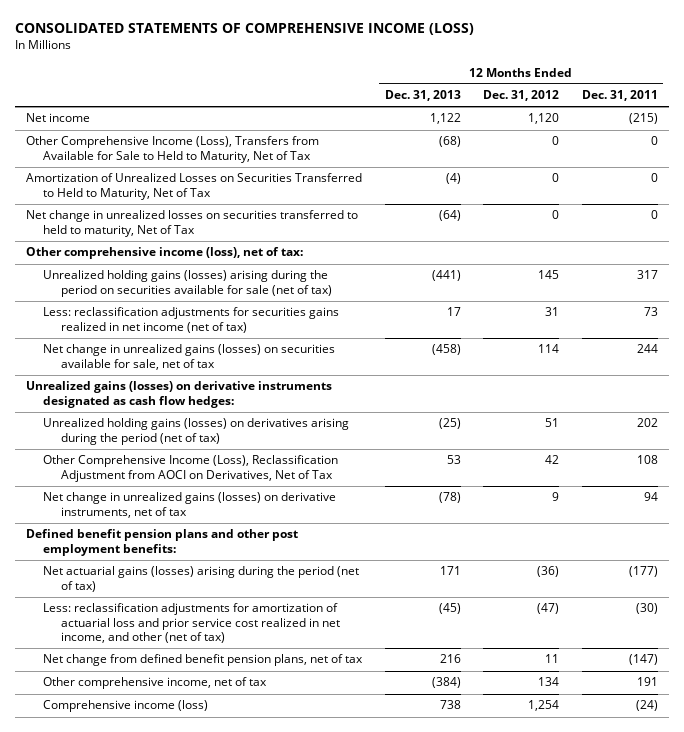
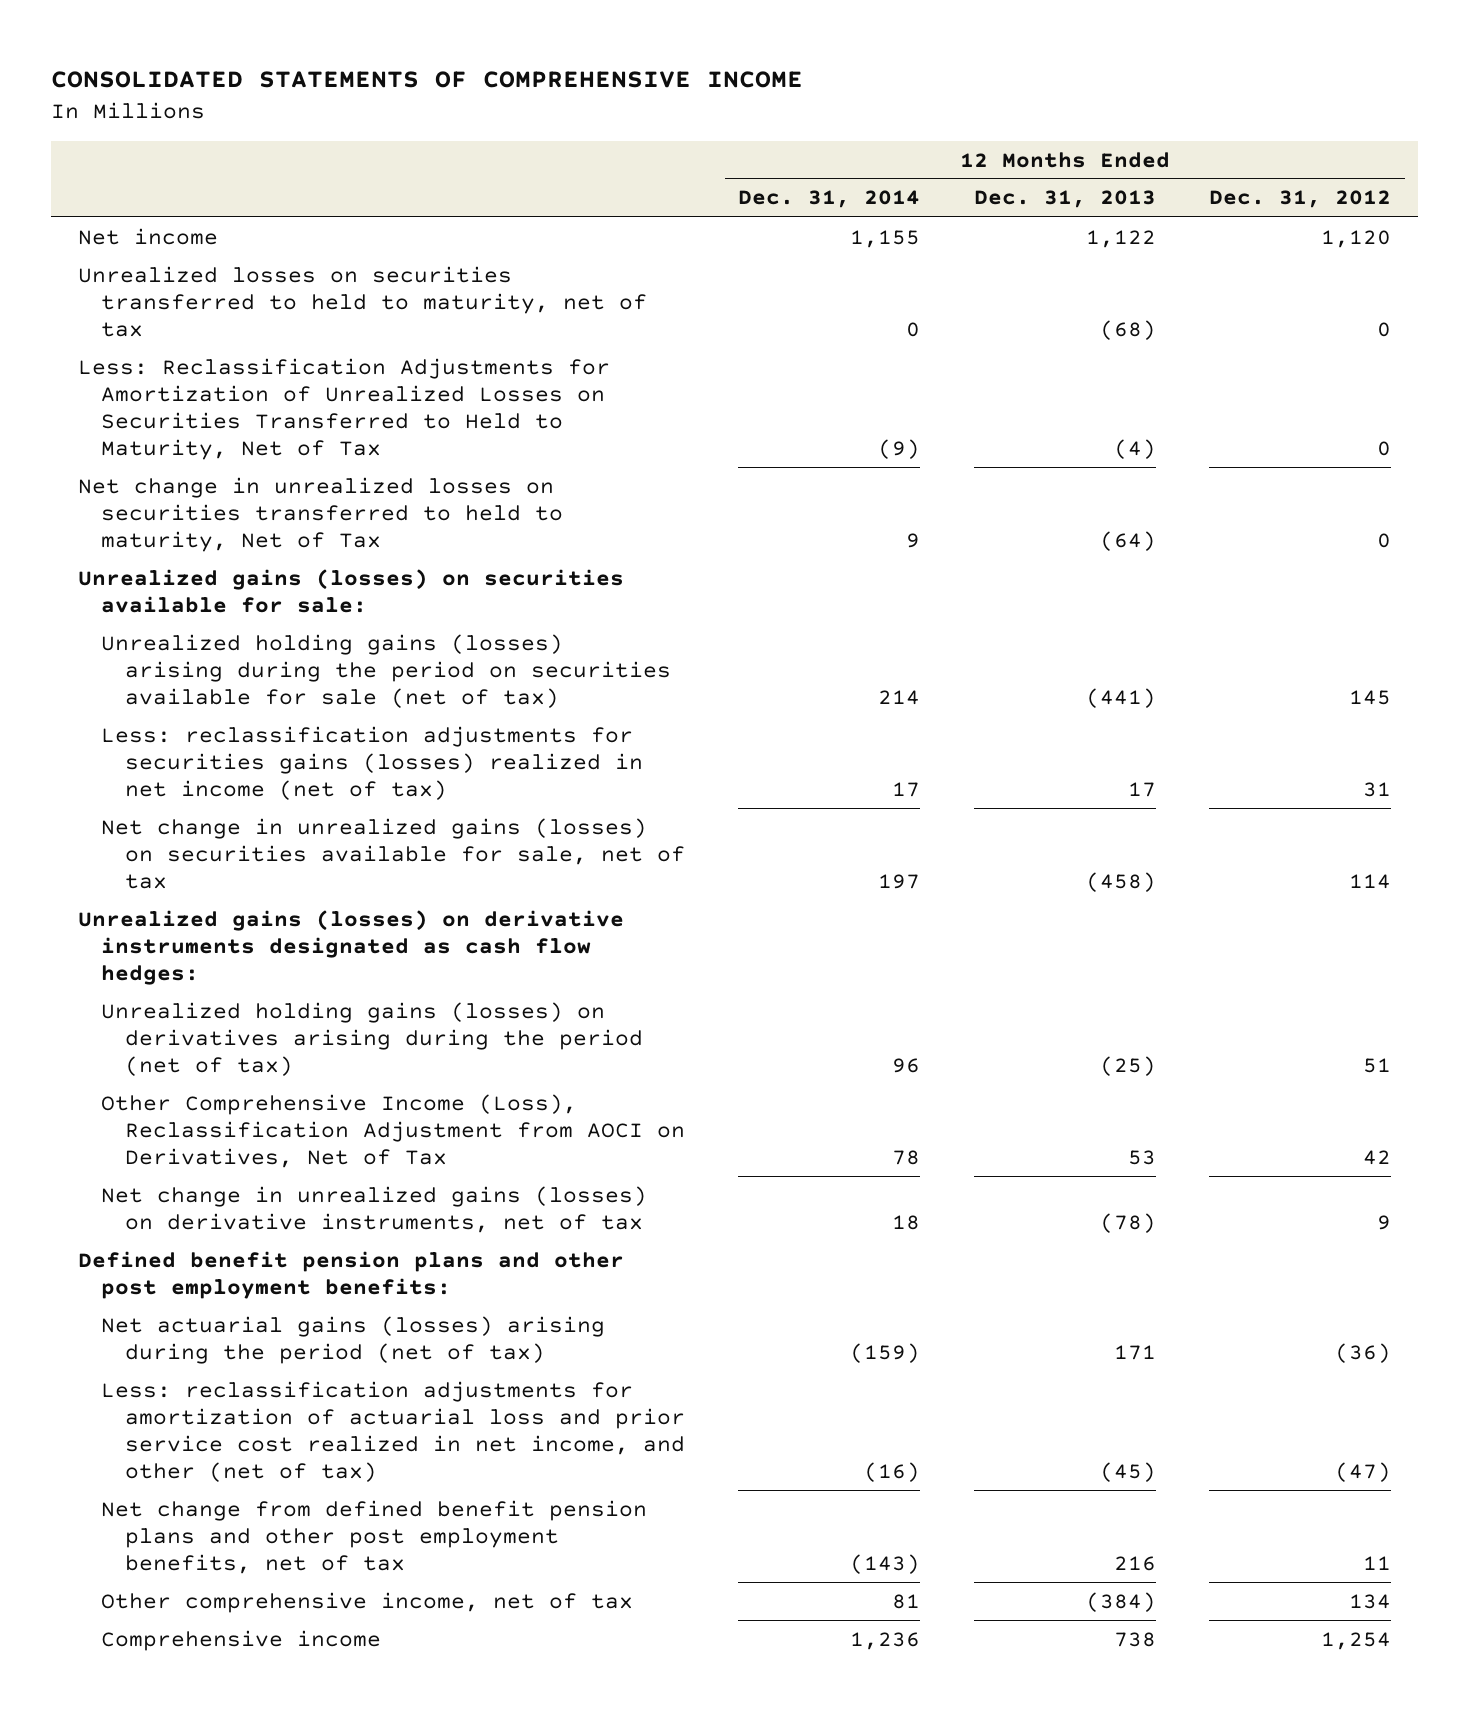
[15,23,475,36] CONSOLIDATED STATEMENTS OF COMPREHENSIVE INCOME (LOSS) -> [51,70,804,88] CONSOLIDATED STATEMENTS OF COMPREHENSIVE INCOME
[581,90,658,102] Dec. 31, 2011 -> none
none -> [738,190,921,209] Dec. 31, 2014
[26,136,320,163] Other Comprehensive Income (Loss), Transfers from Available for Sale to Held to Maturity, Net of Tax -> [77,265,648,337] Unrealized losses on securities transferred to held to maturity, net of tax
[26,173,363,200] Amortization of Unrealized Losses on Securities Transferred to Held to Maturity, Net of Tax -> [77,357,610,460] Less: Reclassification Adjustments for Amortization of Unrealized Losses on Securities Transferred to Held to Maturity, Net of Tax
[26,247,304,260] Other comprehensive income (loss), net of tax: -> [77,568,624,613] Unrealized gains (losses) on securities available for sale:
[43,307,340,333] Less: reclassification adjustments for securities gains realized in net income (net of tax) -> [101,725,643,800] Less: reclassification adjustments for securities gains (losses) realized in net income (net of tax)
[43,654,364,667] Net change from defined benefit pension plans, net of tax -> [101,1499,648,1574] Net change from defined benefit pension plans and other post employment benefits, net of tax
[43,700,209,713] Comprehensive income (loss) -> [101,1629,382,1651] Comprehensive income

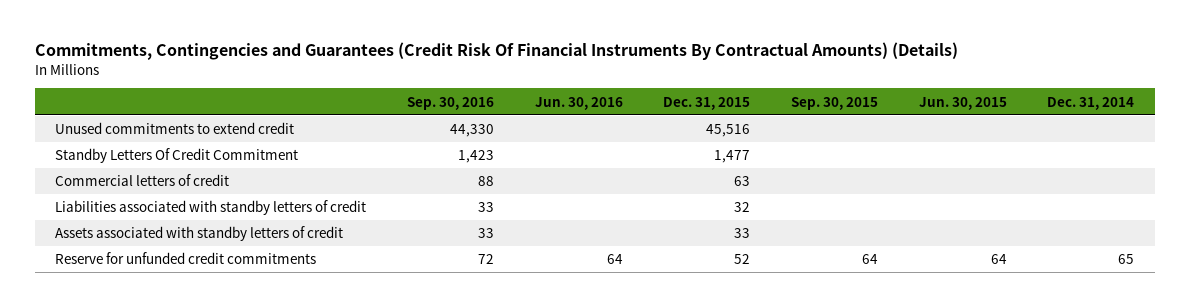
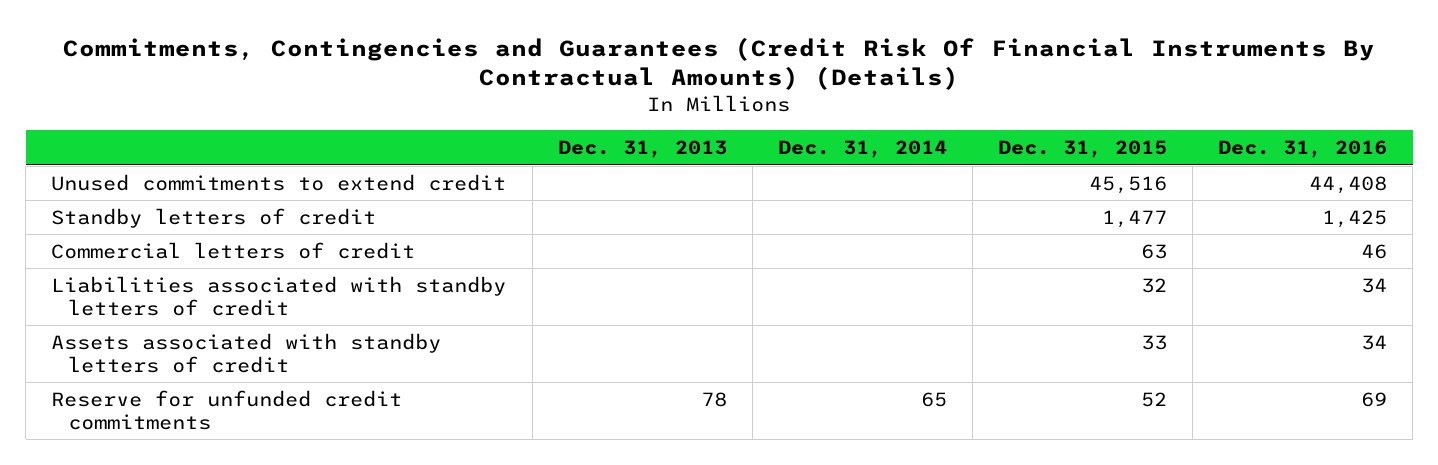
[406,96,494,110] Sep. 30, 2016 -> none
[534,96,623,110] Jun. 30, 2016 -> none
[790,96,878,110] Sep. 30, 2015 -> none
[918,96,1007,110] Jun. 30, 2015 -> none
none -> [557,140,727,159] Dec. 31, 2013
none -> [1218,140,1388,159] Dec. 31, 2016
[55,148,299,164] Standby Letters Of Credit Commitment -> [51,207,377,228] Standby letters of credit

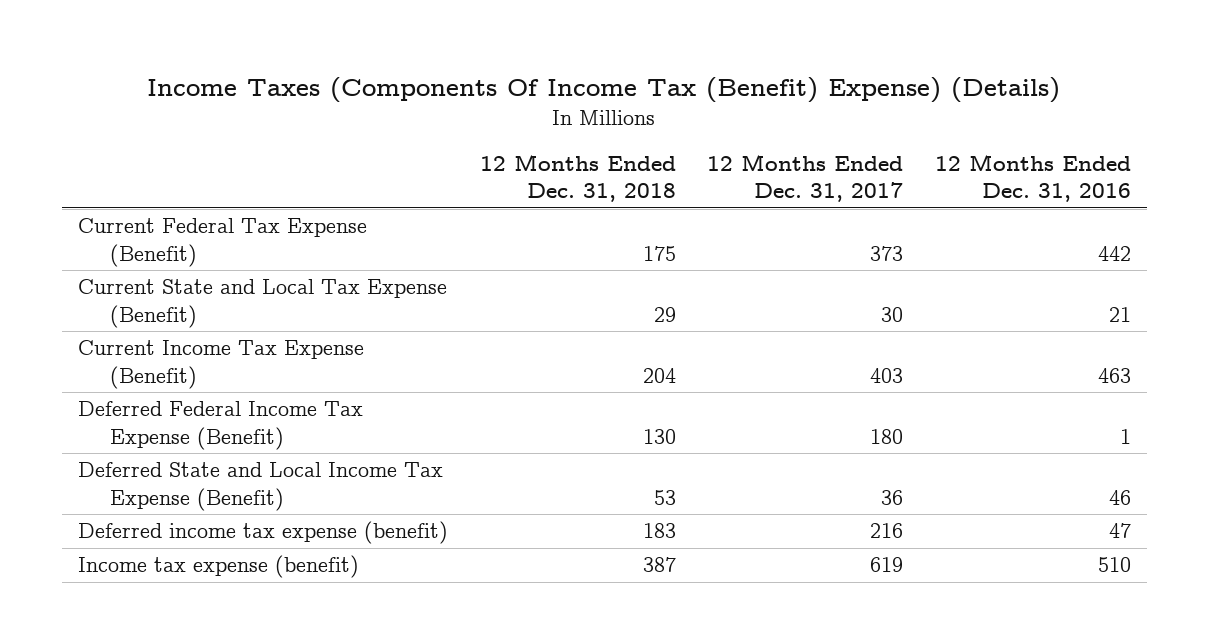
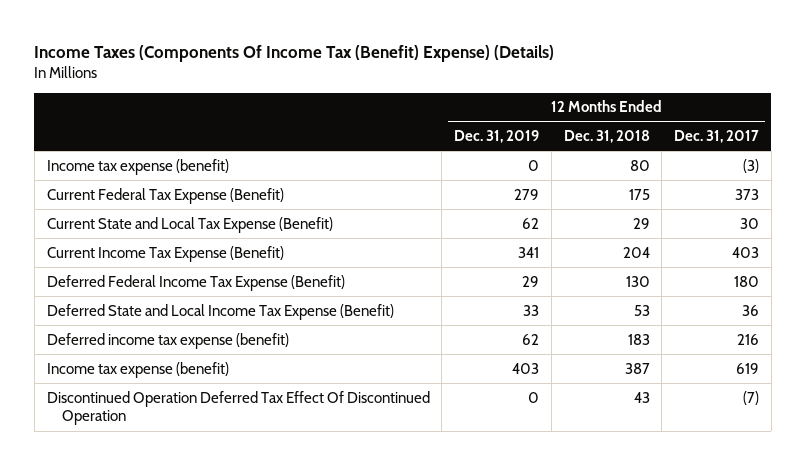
[934,153,1131,203] 12 Months Ended Dec. 31, 2016 -> none
none -> [454,130,540,144] Dec. 31, 2019
none -> [46,158,229,175] Income tax expense (benefit)
none -> [46,390,430,426] Discontinued Operation Deferred Tax Effect Of Discontinued Operation

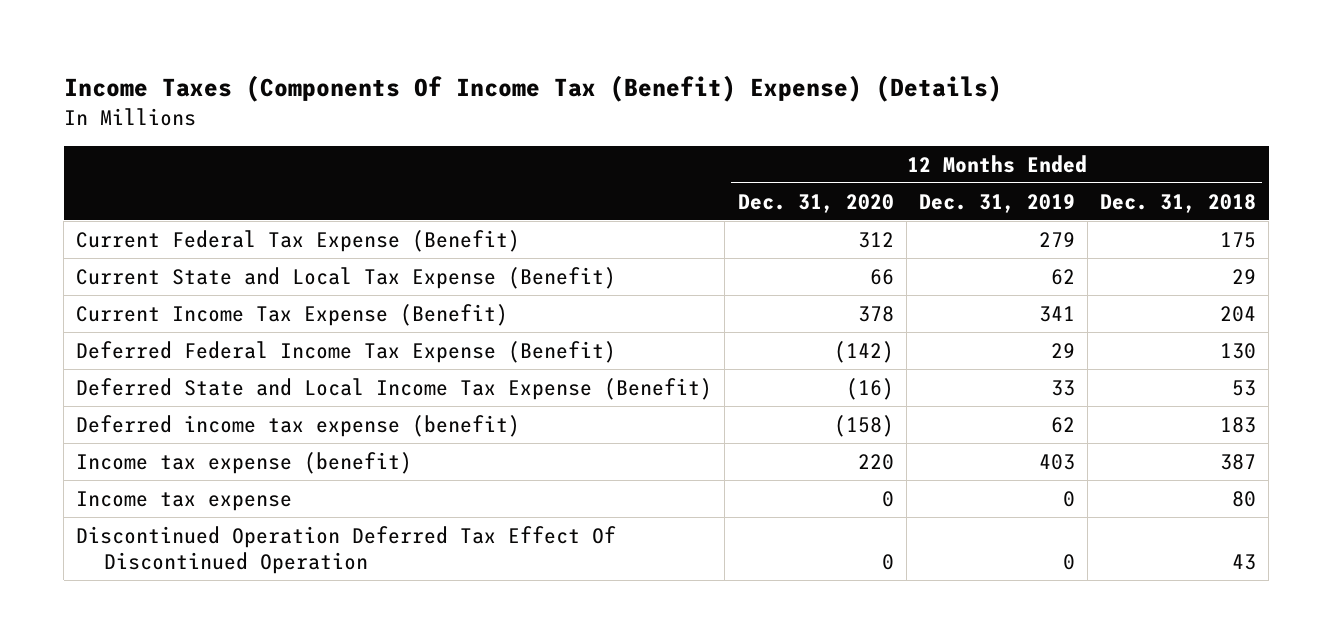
[674,130,760,144] Dec. 31, 2017 -> none
none -> [737,193,894,213] Dec. 31, 2020
[46,158,229,175] Income tax expense (benefit) -> none
none -> [76,490,293,511] Income tax expense

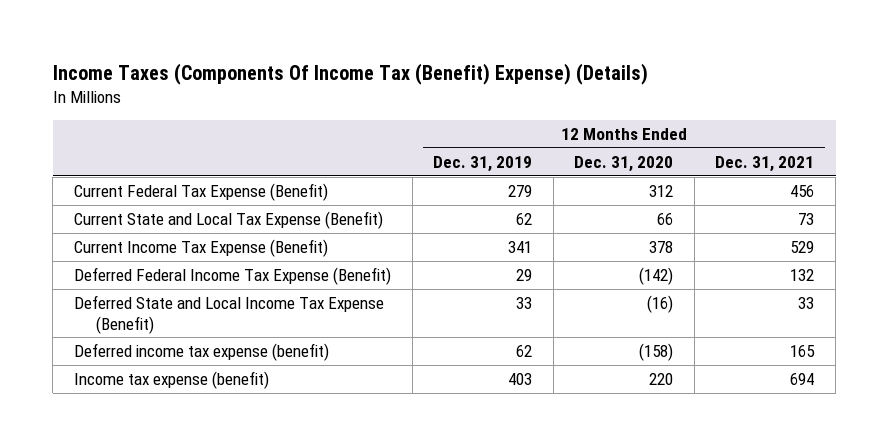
[1100,193,1257,213] Dec. 31, 2018 -> none
none -> [715,155,815,172] Dec. 31, 2021
[76,490,293,511] Income tax expense -> none
[76,525,617,574] Discontinued Operation Deferred Tax Effect Of Discontinued Operation -> none

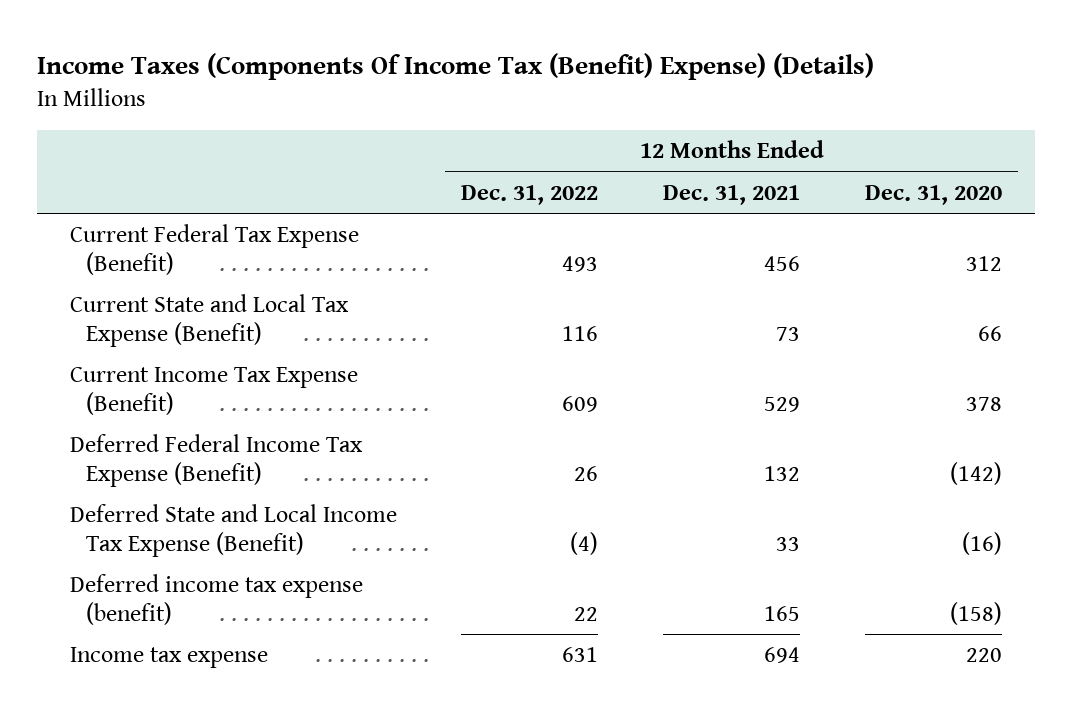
[433,155,533,172] Dec. 31, 2019 -> none
none -> [461,184,599,205] Dec. 31, 2022
[74,371,270,390] Income tax expense (benefit) -> [69,647,268,669] Income tax expense

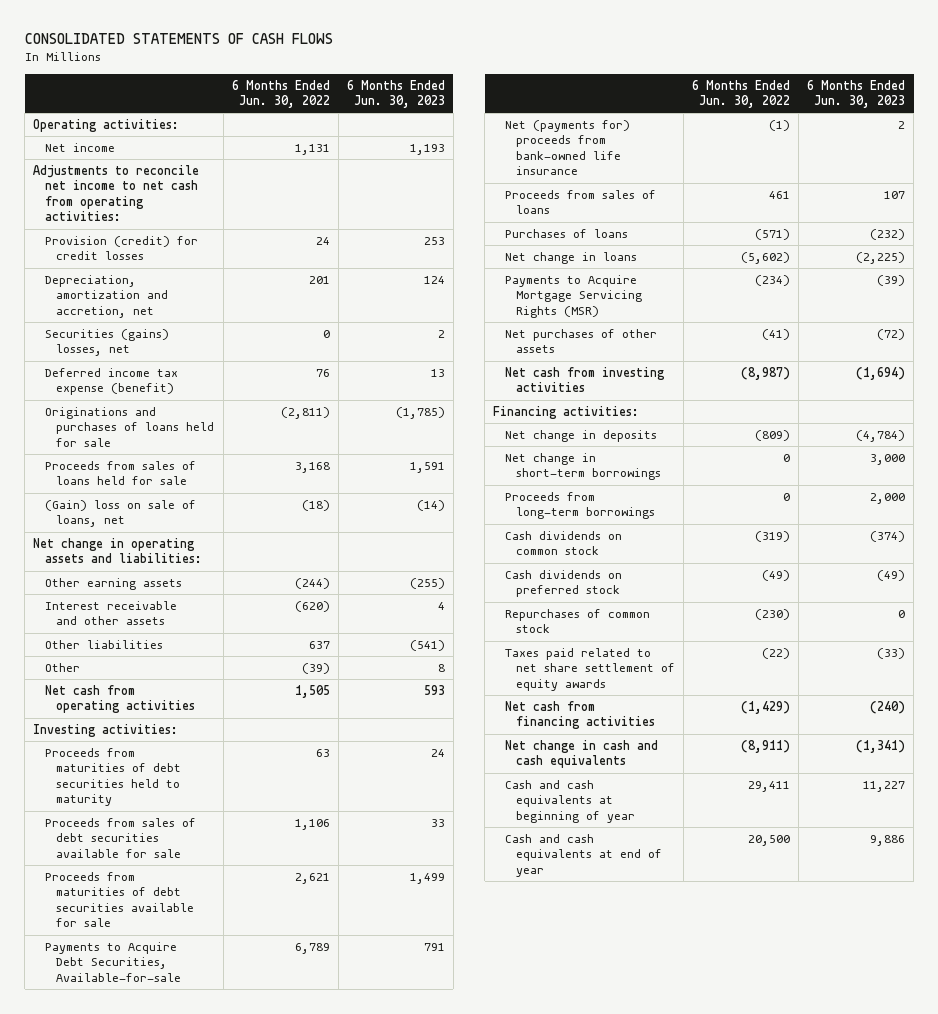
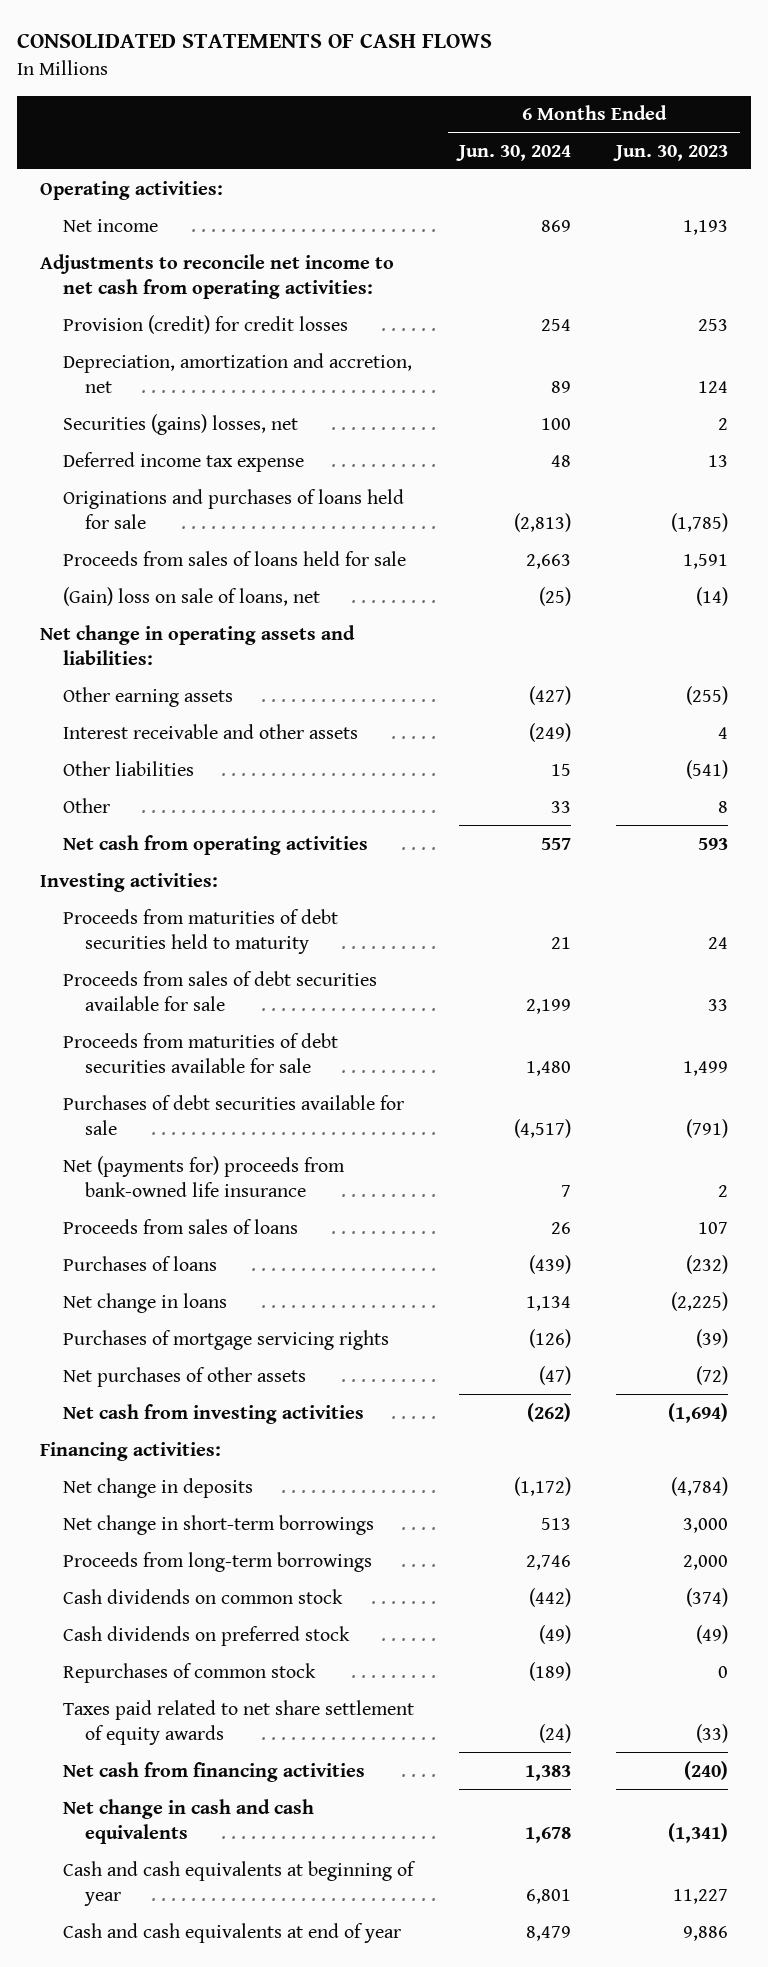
[232,79,331,109] 6 Months Ended Jun. 30, 2022 -> none
none -> [455,144,571,161] Jun. 30, 2024
[44,367,178,396] Deferred income tax expense (benefit) -> [62,451,304,472] Deferred income tax expense
[44,941,182,982] Payments to Acquire Debt Securities, Available-for-sale -> [62,1094,404,1135] Purchases of debt securities available for sale
[423,942,445,951] 791 -> [686,1118,729,1138] (791)
[504,274,643,318] Payments to Acquire Mortgage Servicing Rights (MSR) -> [62,1329,389,1350] Purchases of mortgage servicing rights

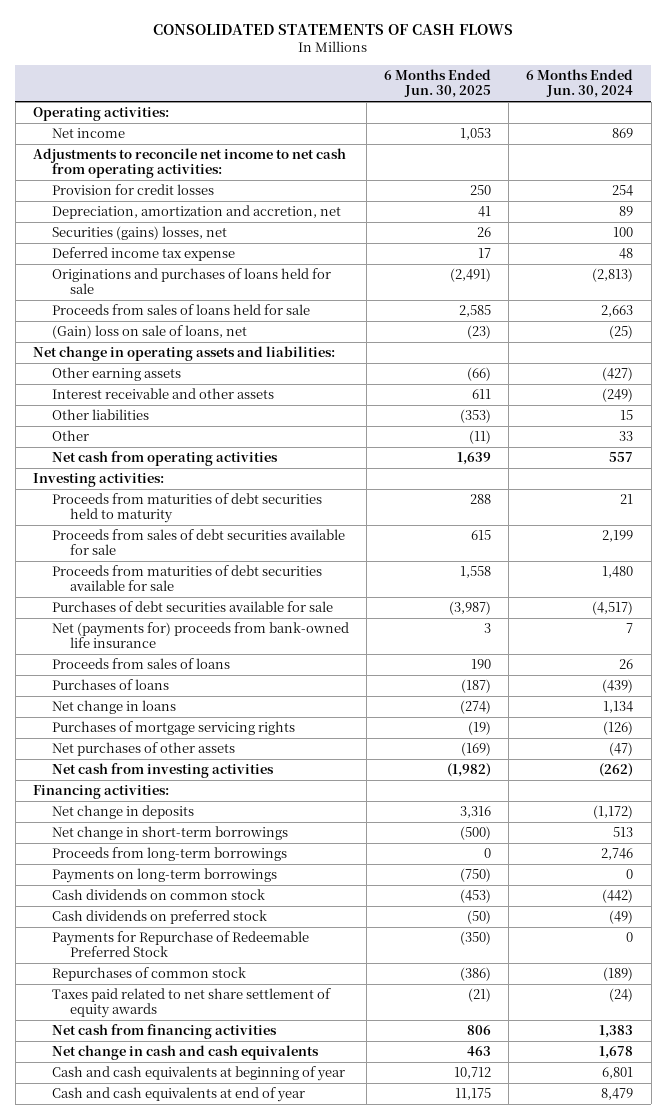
[613,144,729,161] Jun. 30, 2023 -> none
none -> [384,69,492,99] 6 Months Ended Jun. 30, 2025
[62,314,348,334] Provision (credit) for credit losses -> [51,184,214,196] Provision for credit losses
none -> [51,868,277,884] Payments on long-term borrowings
none -> [51,931,309,958] Payments for Repurchase of Redeemable Preferred Stock

